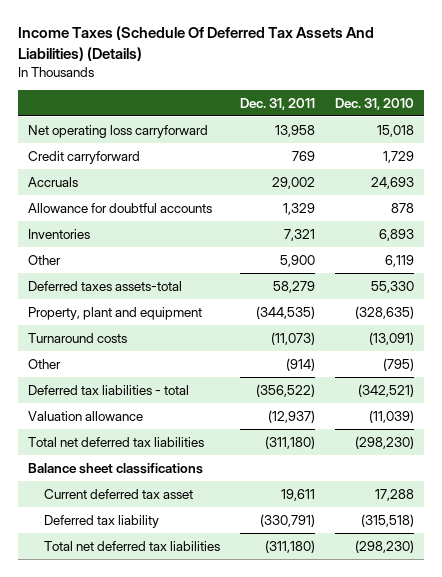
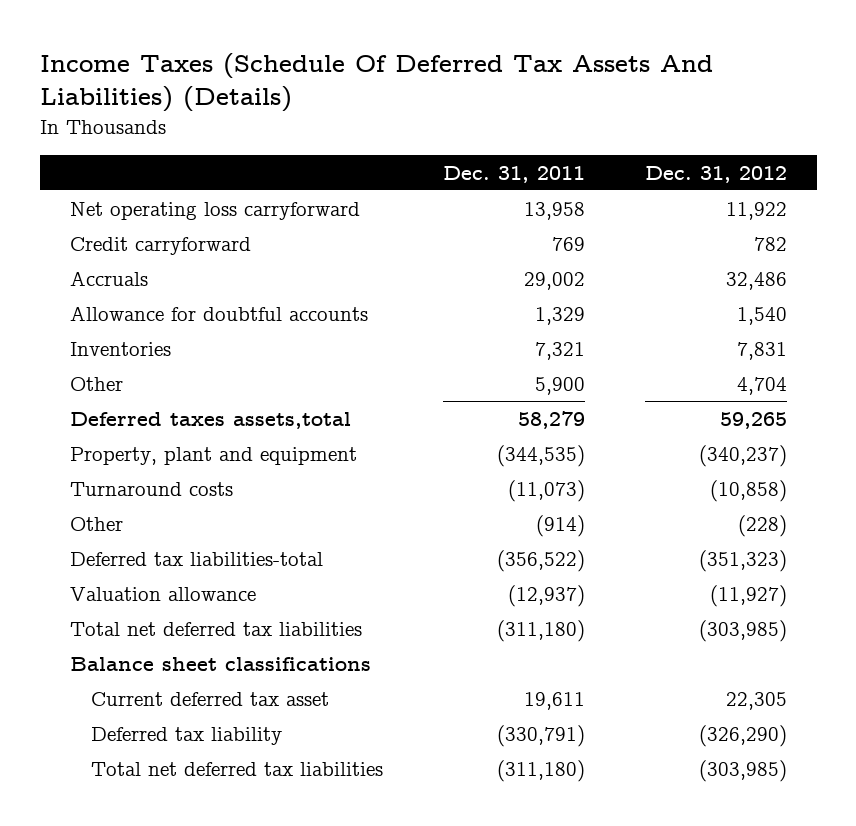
[334,97,414,110] Dec. 31, 2010 -> none
none -> [644,165,787,183] Dec. 31, 2012
[27,280,182,291] Deferred taxes assets-total -> [69,411,351,429] Deferred taxes assets,total
[27,384,189,395] Deferred tax liabilities - total -> [69,551,323,566] Deferred tax liabilities-total

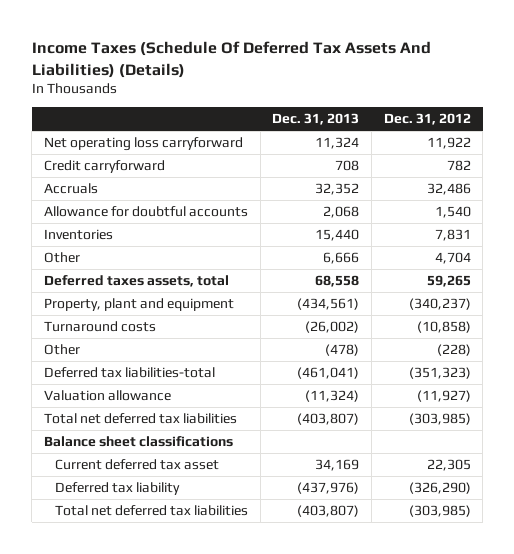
[442,165,585,183] Dec. 31, 2011 -> none
none -> [272,113,360,126] Dec. 31, 2013
[69,411,351,429] Deferred taxes assets,total -> [43,274,229,287] Deferred taxes assets, total

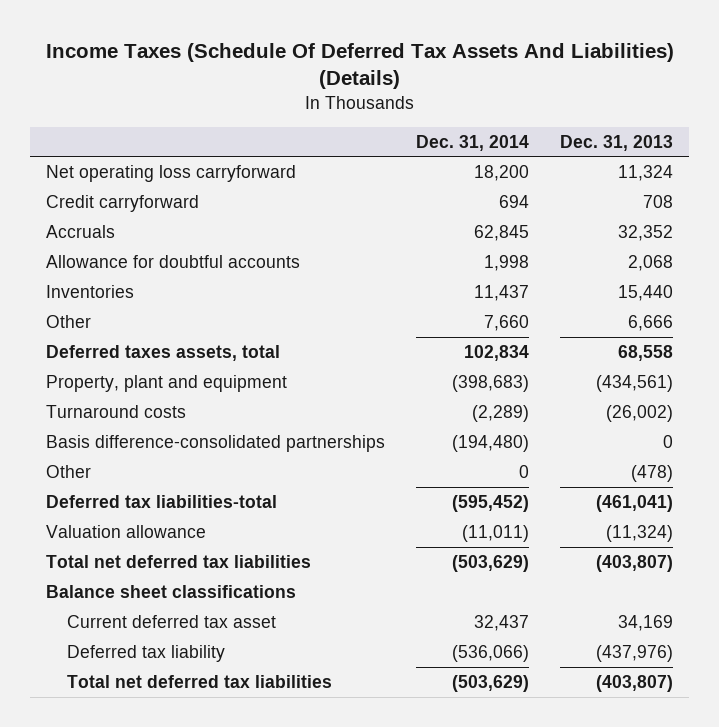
[383,113,471,126] Dec. 31, 2012 -> none
none -> [416,134,530,151] Dec. 31, 2014
none -> [45,434,385,452] Basis difference-consolidated partnerships

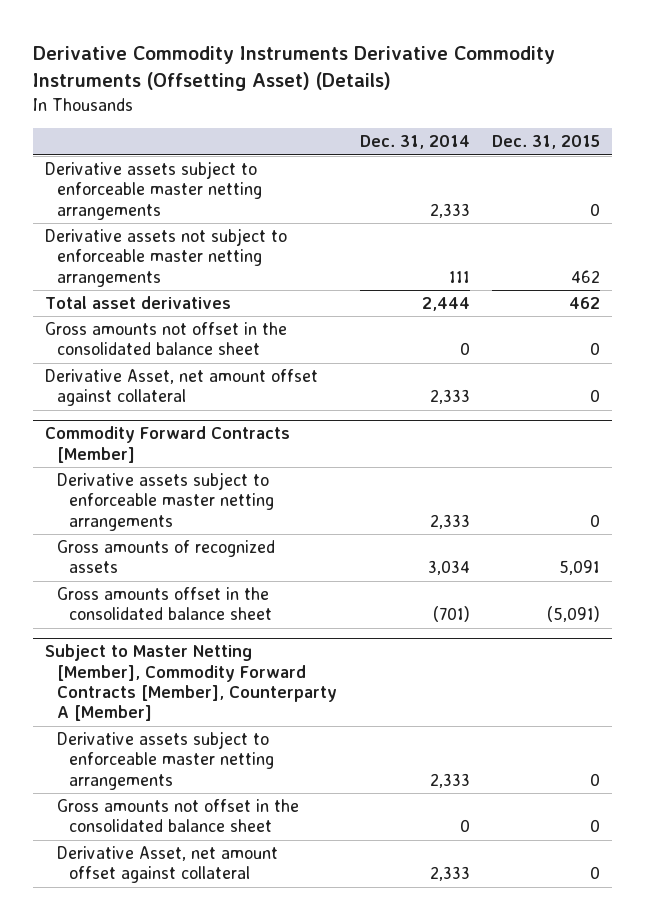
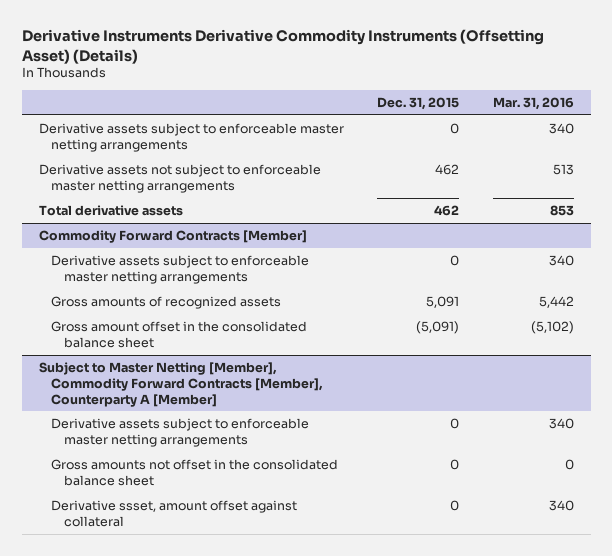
[33,46,556,92] Derivative Commodity Instruments Derivative Commodity Instruments (Offsetting Asset) (Details) -> [21,29,544,64] Derivative Instruments Derivative Commodity Instruments (Offsetting Asset) (Details)
[359,135,470,150] Dec. 31, 2014 -> none
none -> [492,96,574,110] Mar. 31, 2016
[44,322,287,356] Gross amounts not offset in the consolidated balance sheet -> none
[44,369,318,407] Derivative Asset, net amount offset against collateral -> none
[44,296,231,310] Total asset derivatives -> [38,204,183,216] Total derivative assets
[57,587,273,621] Gross amounts offset in the consolidated balance sheet -> [51,320,308,348] Gross amount offset in the consolidated balance sheet
[57,846,279,884] Derivative Asset, net amount offset against collateral -> [51,499,298,527] Derivative ssset, amount offset against collateral

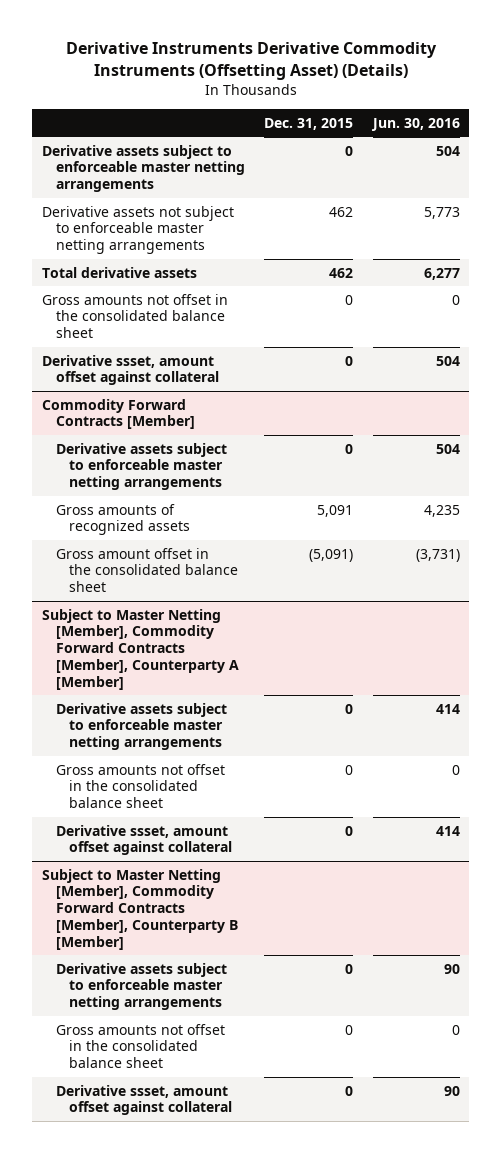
[492,96,574,110] Mar. 31, 2016 -> none
none -> [370,117,460,131] Jun. 30, 2016
none -> [41,293,228,339] Gross amounts not offset in the consolidated balance sheet
none -> [41,354,219,386] Derivative ssset, amount offset against collateral
none -> [41,868,238,950] Subject to Master Netting [Member], Commodity Forward Contracts [Member], Counterparty B [Member]
none -> [55,962,227,1011] Derivative assets subject to enforceable master netting arrangements
none -> [55,1023,225,1069] Gross amounts not offset in the consolidated balance sheet
none -> [55,1084,233,1116] Derivative ssset, amount offset against collateral

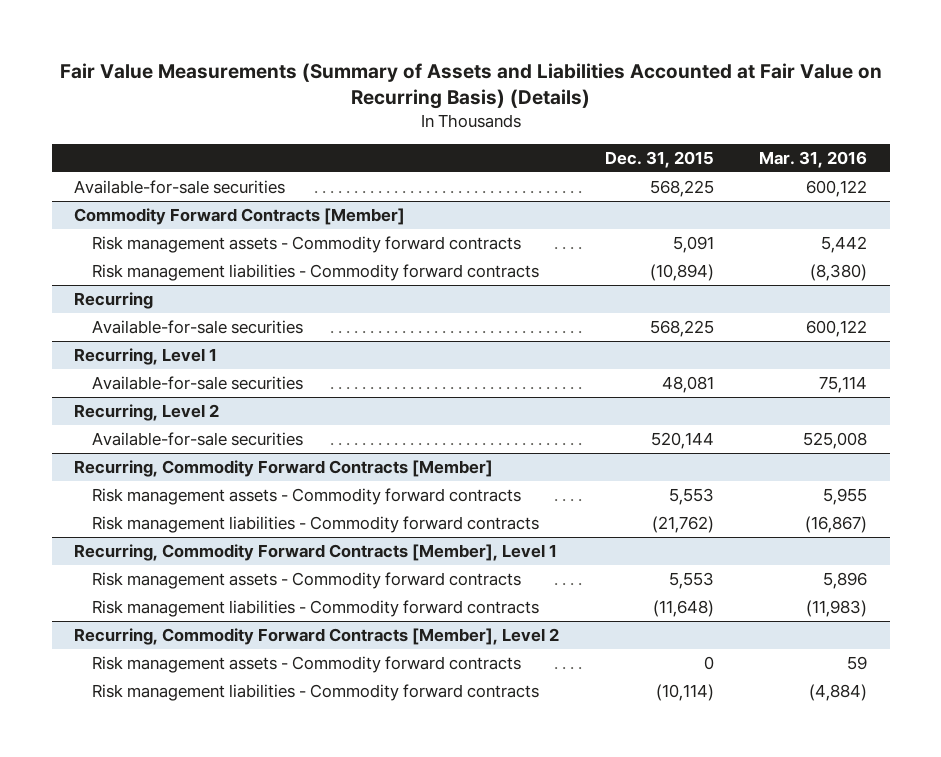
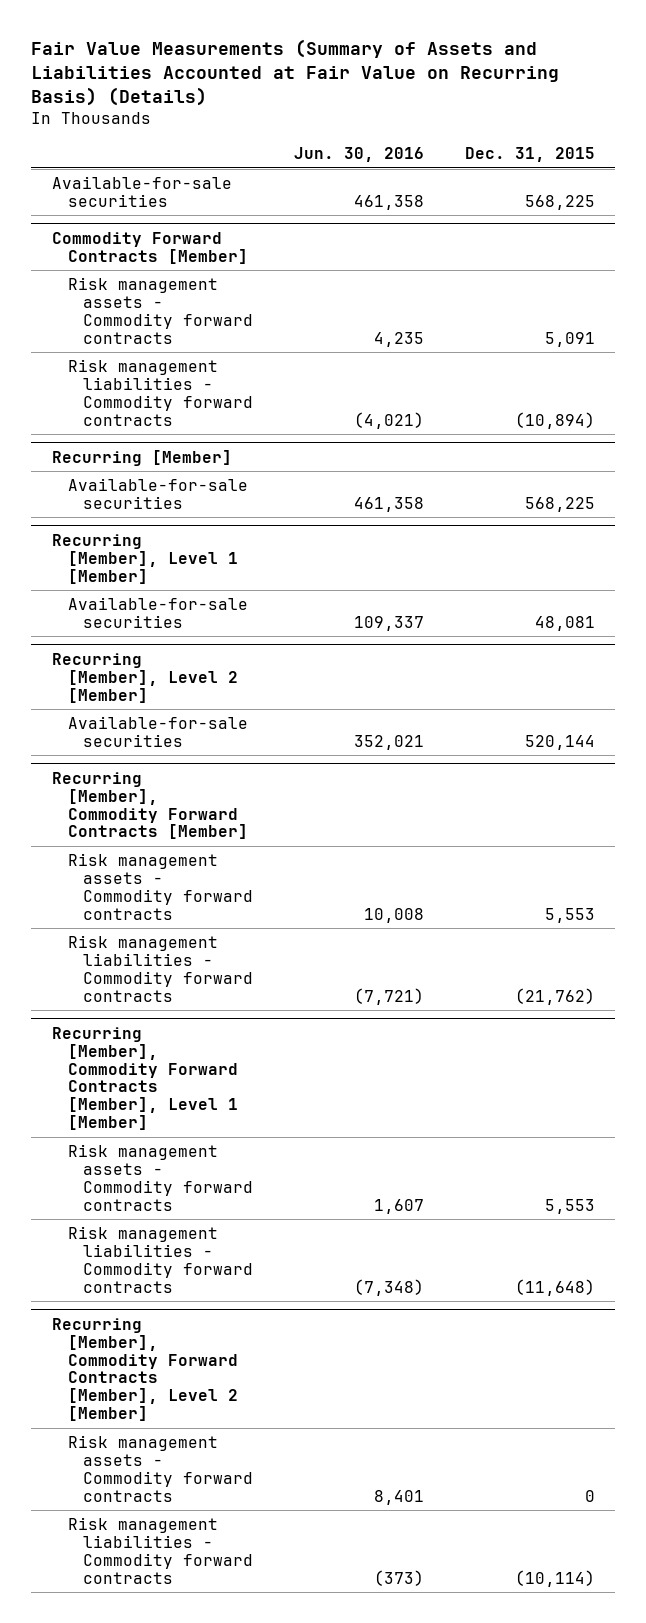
[759,150,868,168] Mar. 31, 2016 -> none
none -> [294,147,425,163] Jun. 30, 2016
[74,291,154,309] Recurring -> [51,449,232,466] Recurring [Member]
[74,347,218,365] Recurring, Level 1 -> [51,533,238,584] Recurring [Member], Level 1 [Member]
[74,403,220,421] Recurring, Level 2 -> [51,652,238,703] Recurring [Member], Level 2 [Member]
[74,459,494,477] Recurring, Commodity Forward Contracts [Member] -> [51,771,248,840] Recurring [Member], Commodity Forward Contracts [Member]
[74,543,558,561] Recurring, Commodity Forward Contracts [Member], Level 1 -> [51,1026,238,1131] Recurring [Member], Commodity Forward Contracts [Member], Level 1 [Member]
[74,627,560,645] Recurring, Commodity Forward Contracts [Member], Level 2 -> [51,1317,238,1422] Recurring [Member], Commodity Forward Contracts [Member], Level 2 [Member]

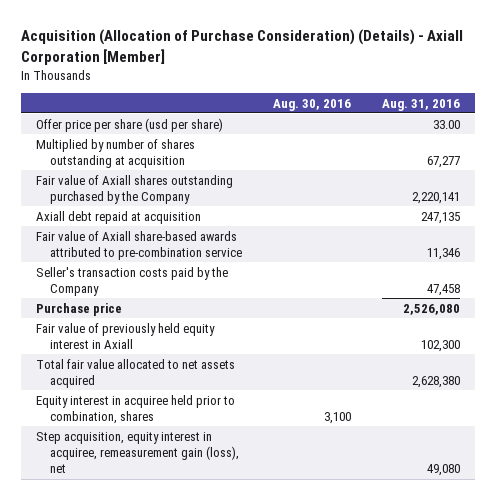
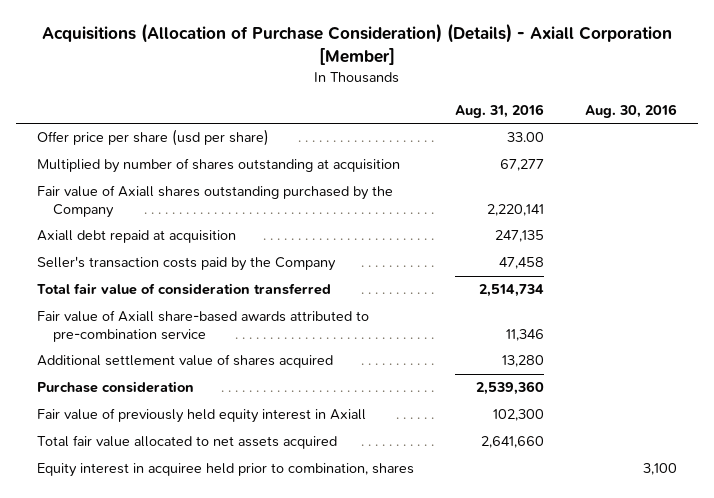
[20,29,463,65] Acquisition (Allocation of Purchase Consideration) (Details) - Axiall Corporation [Member] -> [41,22,672,65] Acquisitions (Allocation of Purchase Consideration) (Details) - Axiall Corporation [Member]
none -> [36,283,331,296] Total fair value of consideration transferred
[36,230,242,260] Fair value of Axiall share-based awards attributed to pre-combination service -> [36,310,369,342] Fair value of Axiall share-based awards attributed to pre-combination service
none -> [36,354,333,369] Additional settlement value of shares acquired
[36,302,123,316] Purchase price -> [36,381,194,394] Purchase consideration
[402,303,460,315] 2,526,080 -> [475,381,544,396] 2,539,360
[411,375,460,388] 2,628,380 -> [480,436,544,449] 2,641,660
[36,431,239,474] Step acquisition, equity interest in acquiree, remeasurement gain (loss), net -> none

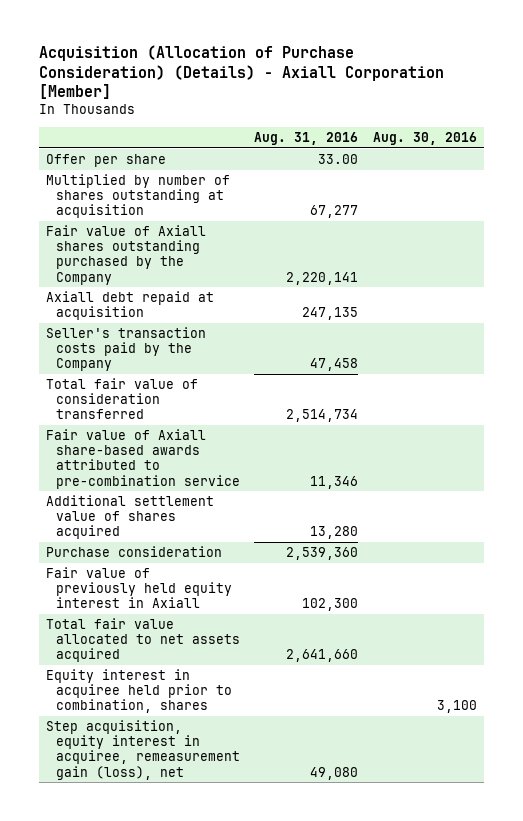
[41,22,672,65] Acquisitions (Allocation of Purchase Consideration) (Details) - Axiall Corporation [Member] -> [38,45,444,100] Acquisition (Allocation of Purchase Consideration) (Details) - Axiall Corporation [Member]
[36,129,269,147] Offer price per share (usd per share) -> [45,154,166,168] Offer per share
none -> [45,720,241,780] Step acquisition, equity interest in acquiree, remeasurement gain (loss), net

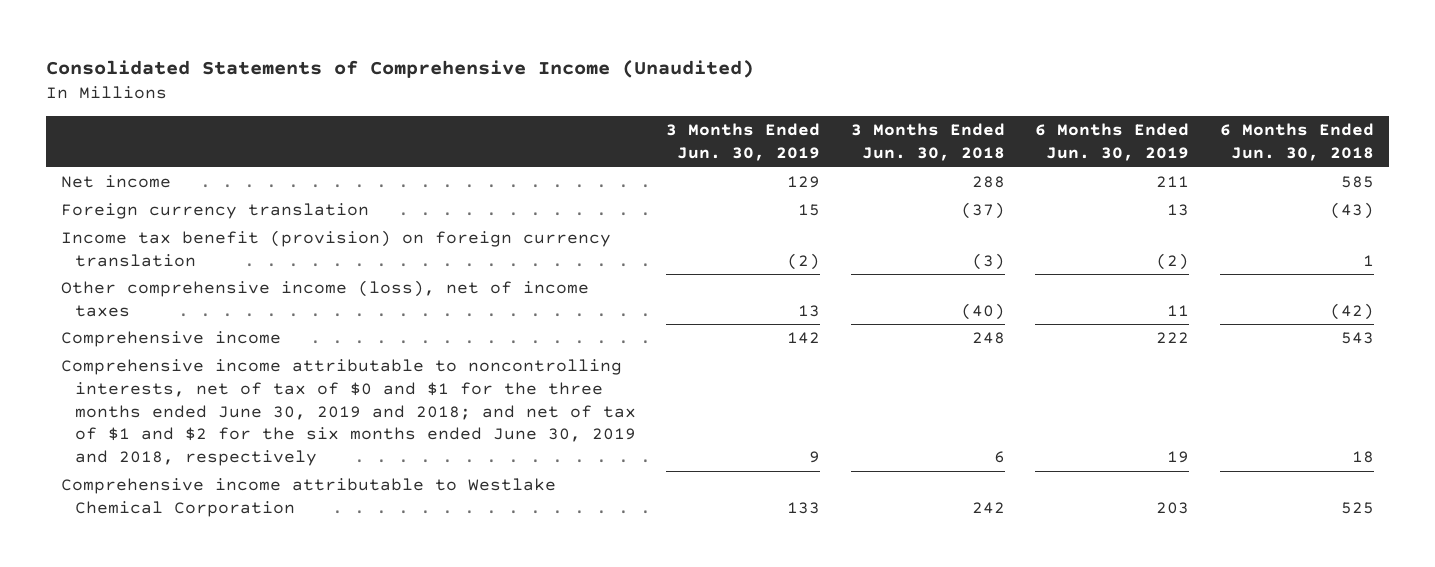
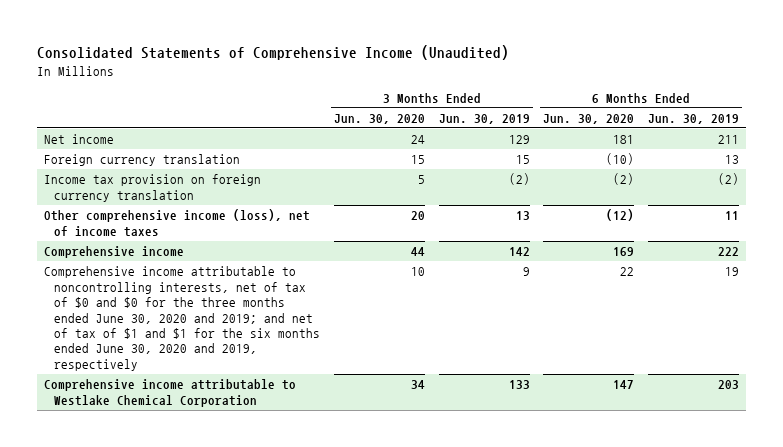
[850,123,1005,162] 3 Months Ended Jun. 30, 2018 -> none
[1219,123,1374,162] 6 Months Ended Jun. 30, 2018 -> none
none -> [334,113,426,124] Jun. 30, 2020
none -> [543,113,635,124] Jun. 30, 2020
[61,230,612,267] Income tax benefit (provision) on foreign currency translation -> [43,174,261,202] Income tax provision on foreign currency translation
[61,359,636,467] Comprehensive income attributable to noncontrolling interests, net of tax of $0 and $1 for the three months ended June 30, 2019 and 2018; and net of tax of $1 and $2 for the six months ended June 30, 2019 and 2018, respectively -> [43,266,321,371] Comprehensive income attributable to noncontrolling interests, net of tax of $0 and $0 for the three months ended June 30, 2020 and 2019; and net of tax of $1 and $1 for the six months ended June 30, 2020 and 2019, respectively

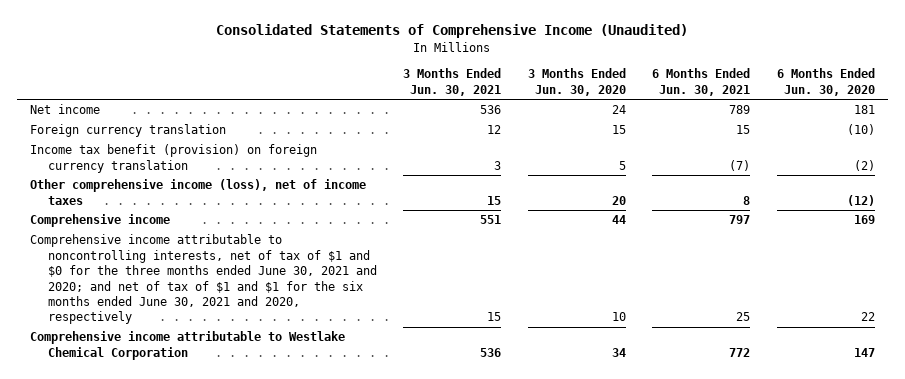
[438,113,530,124] Jun. 30, 2019 -> none
[648,113,740,124] Jun. 30, 2019 -> none
none -> [403,68,502,96] 3 Months Ended Jun. 30, 2021
none -> [652,68,751,96] 6 Months Ended Jun. 30, 2021
[43,174,261,202] Income tax provision on foreign currency translation -> [29,144,317,173] Income tax benefit (provision) on foreign currency translation
[43,266,321,371] Comprehensive income attributable to noncontrolling interests, net of tax of $0 and $0 for the three months ended June 30, 2020 and 2019; and net of tax of $1 and $1 for the six months ended June 30, 2020 and 2019, respectively -> [29,234,378,325] Comprehensive income attributable to noncontrolling interests, net of tax of $1 and $0 for the three months ended June 30, 2021 and 2020; and net of tax of $1 and $1 for the six months ended June 30, 2021 and 2020, respectively

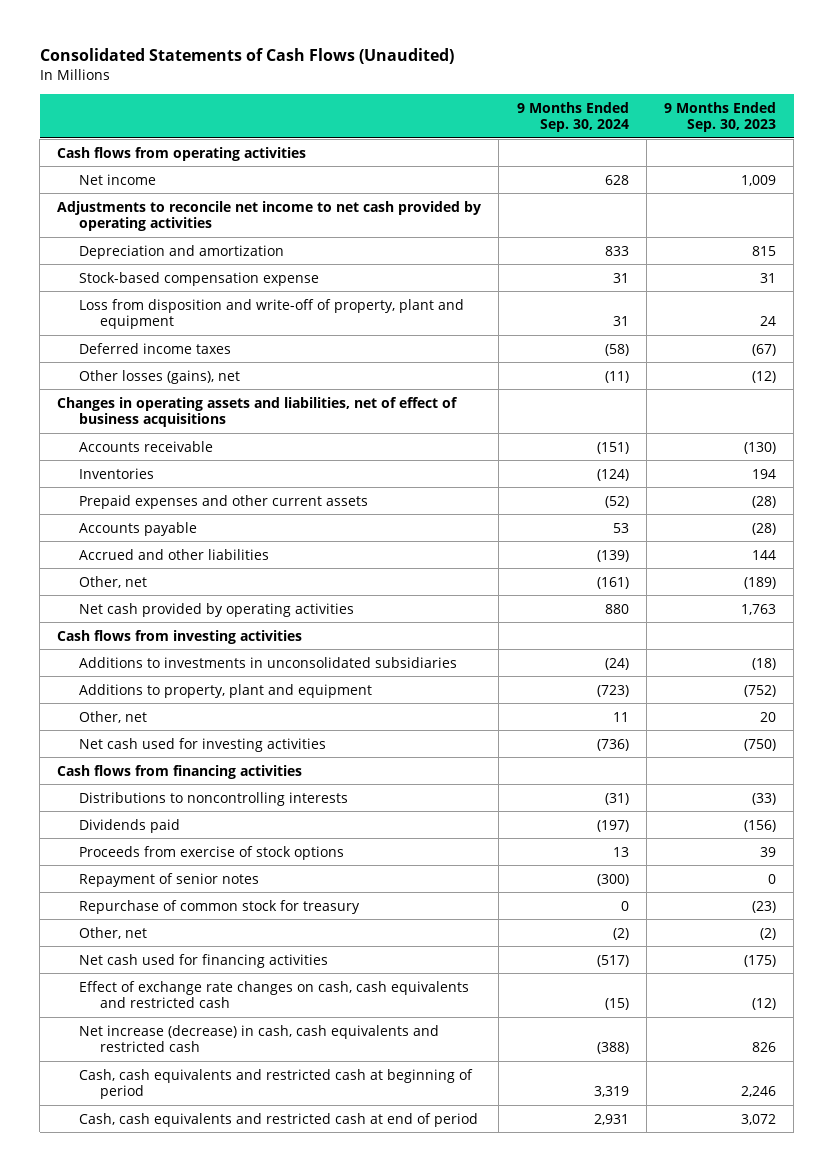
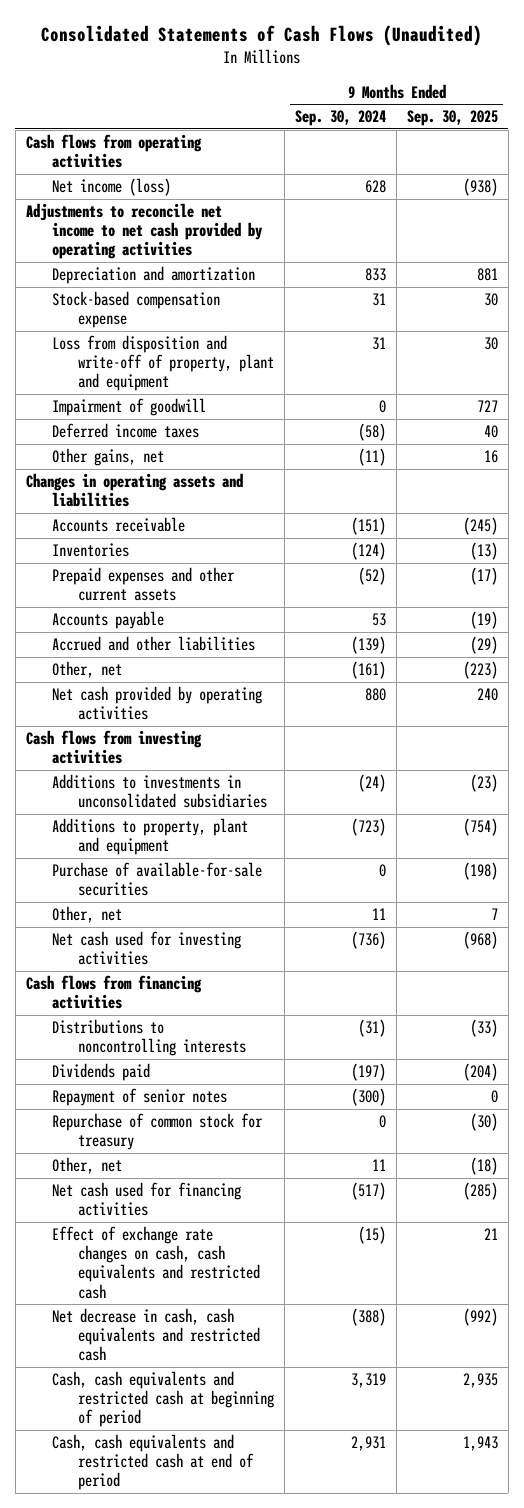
[663,101,776,133] 9 Months Ended Sep. 30, 2023 -> none
none -> [406,110,498,127] Sep. 30, 2025
[78,173,156,185] Net income -> [51,178,171,197] Net income (loss)
none -> [51,398,206,417] Impairment of goodwill
[78,369,240,384] Other losses (gains), net -> [51,448,164,467] Other gains, net
[57,396,459,428] Changes in operating assets and liabilities, net of effect of business acquisitions -> [25,473,243,508] Changes in operating assets and liabilities
none -> [51,862,262,897] Purchase of available-for-sale securities
[78,845,344,860] Proceeds from exercise of stock options -> none
[612,927,629,940] (2) -> [372,1159,387,1172] 11
[78,1024,439,1053] Net increase (decrease) in cash, cash equivalents and restricted cash -> [51,1308,261,1362] Net decrease in cash, cash equivalents and restricted cash

